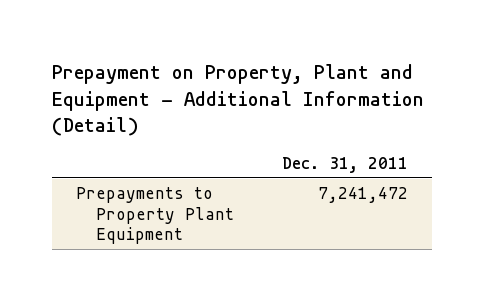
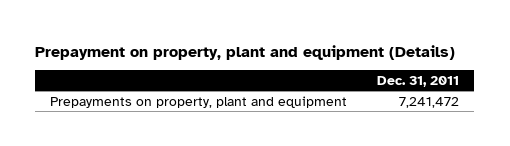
[52,63,425,137] Prepayment on Property, Plant and Equipment - Additional Information (Detail) -> [35,44,456,60] Prepayment on property, plant and equipment (Details)
[76,187,234,245] Prepayments to Property Plant Equipment -> [50,95,348,108] Prepayments on property, plant and equipment

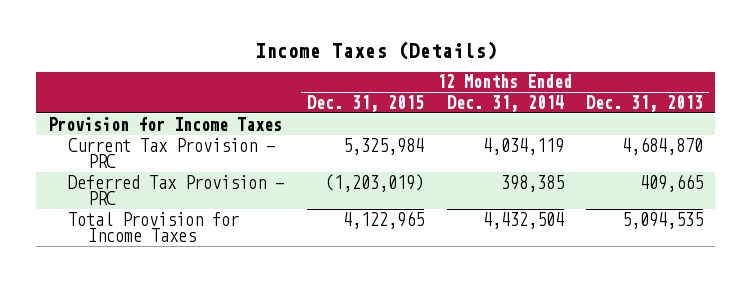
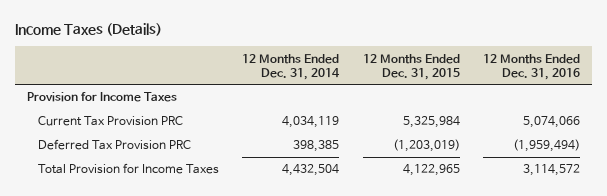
[586,94,704,112] Dec. 31, 2013 -> none
none -> [483,53,581,80] 12 Months Ended Dec. 31, 2016
[67,137,275,169] Current Tax Provision - PRC -> [38,116,184,127] Current Tax Provision PRC
[67,174,284,206] Deferred Tax Provision - PRC -> [38,139,192,151] Deferred Tax Provision PRC

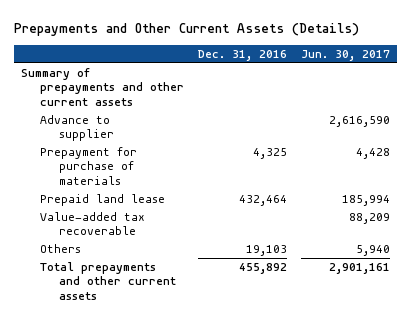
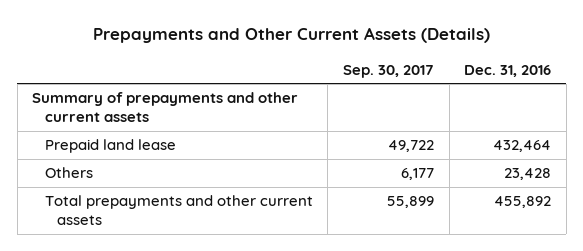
[300,49,390,61] Jun. 30, 2017 -> none
none -> [342,64,434,78] Sep. 30, 2017
[40,115,115,142] Advance to supplier -> none
[40,147,138,185] Prepayment for purchase of materials -> none
[40,212,146,236] Value-added tax recoverable -> none
[245,245,287,257] 19,103 -> [504,168,552,181] 23,428

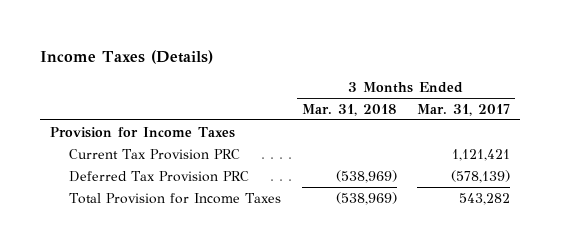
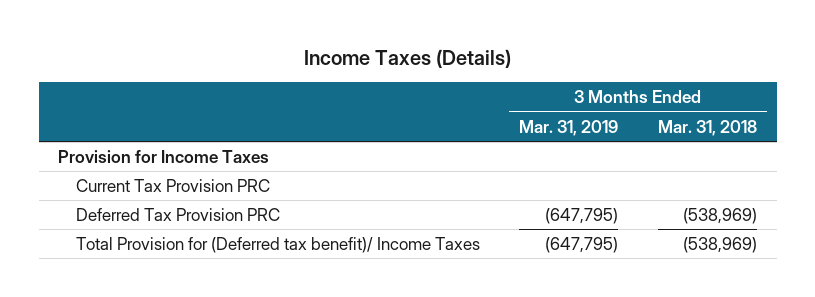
[417,103,511,116] Mar. 31, 2017 -> none
none -> [519,119,619,136] Mar. 31, 2019
[69,192,282,204] Total Provision for Income Taxes -> [75,236,480,253] Total Provision for (Deferred tax benefit)/ Income Taxes

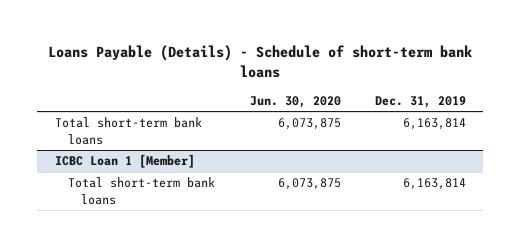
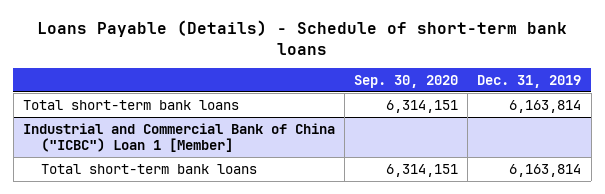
[249,95,341,108] Jun. 30, 2020 -> none
none -> [354,74,459,88] Sep. 30, 2020
[54,154,195,169] ICBC Loan 1 [Member] -> [23,122,336,153] Industrial and Commercial Bank of China ("ICBC") Loan 1 [Member]

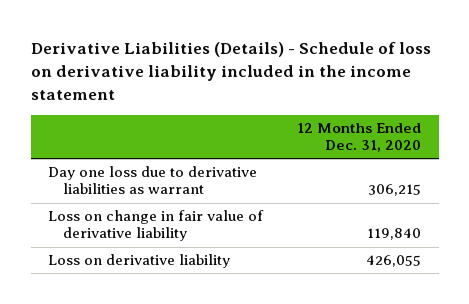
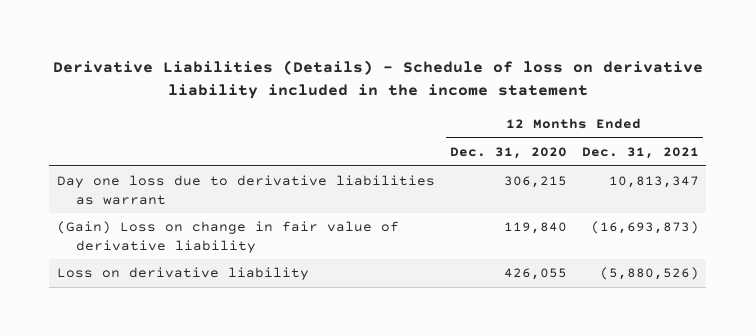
none -> [581,146,699,159] Dec. 31, 2021
[47,210,264,242] Loss on change in fair value of derivative liability -> [56,221,399,253] (Gain) Loss on change in fair value of derivative liability

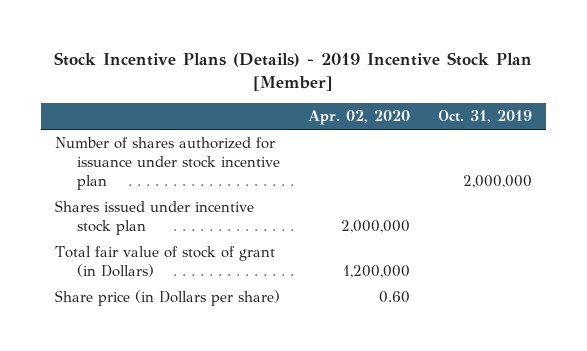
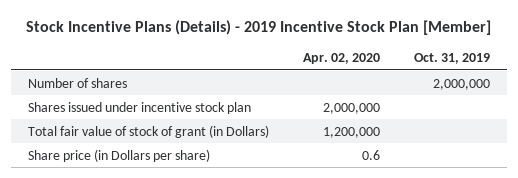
[55,137,281,191] Number of shares authorized for issuance under stock incentive plan -> [28,77,128,88] Number of shares
[378,291,410,304] 0.60 -> [361,149,380,160] 0.6

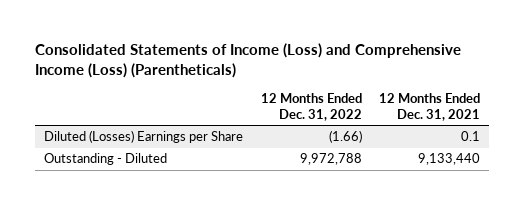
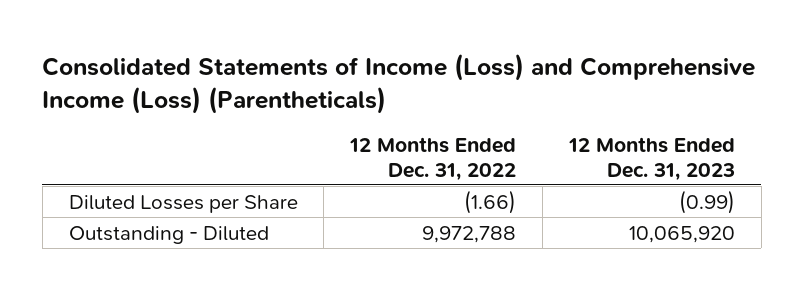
[379,92,481,121] 12 Months Ended Dec. 31, 2021 -> none
none -> [567,136,735,181] 12 Months Ended Dec. 31, 2023
[44,130,244,144] Diluted (Losses) Earnings per Share -> [68,194,298,213] Diluted Losses per Share

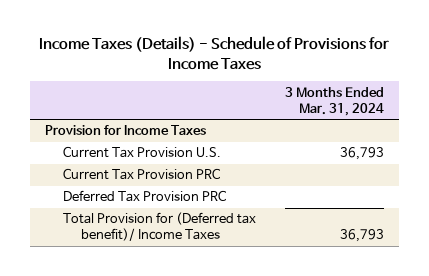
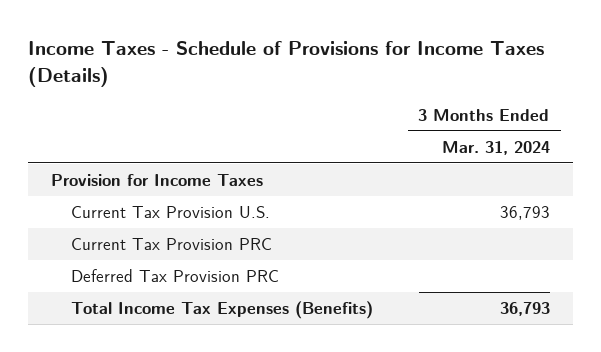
[39,36,390,70] Income Taxes (Details) - Schedule of Provisions for Income Taxes -> [28,40,545,87] Income Taxes - Schedule of Provisions for Income Taxes (Details)
[62,212,256,242] Total Provision for (Deferred tax benefit)/ Income Taxes -> [71,301,374,320] Total Income Tax Expenses (Benefits)

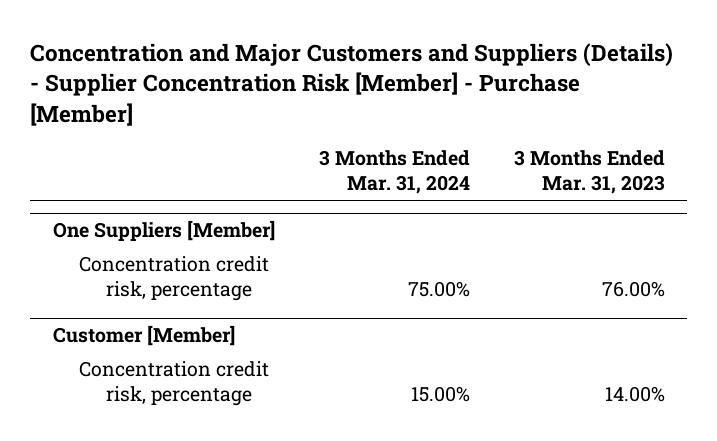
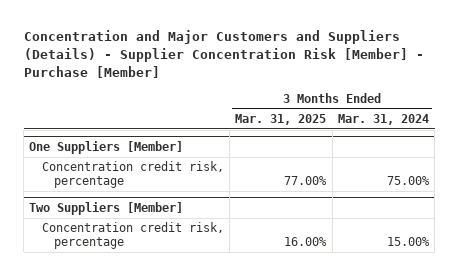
[513,150,665,195] 3 Months Ended Mar. 31, 2023 -> none
none -> [235,113,327,125] Mar. 31, 2025
[52,325,235,347] Customer [Member] -> [29,202,184,216] Two Suppliers [Member]

